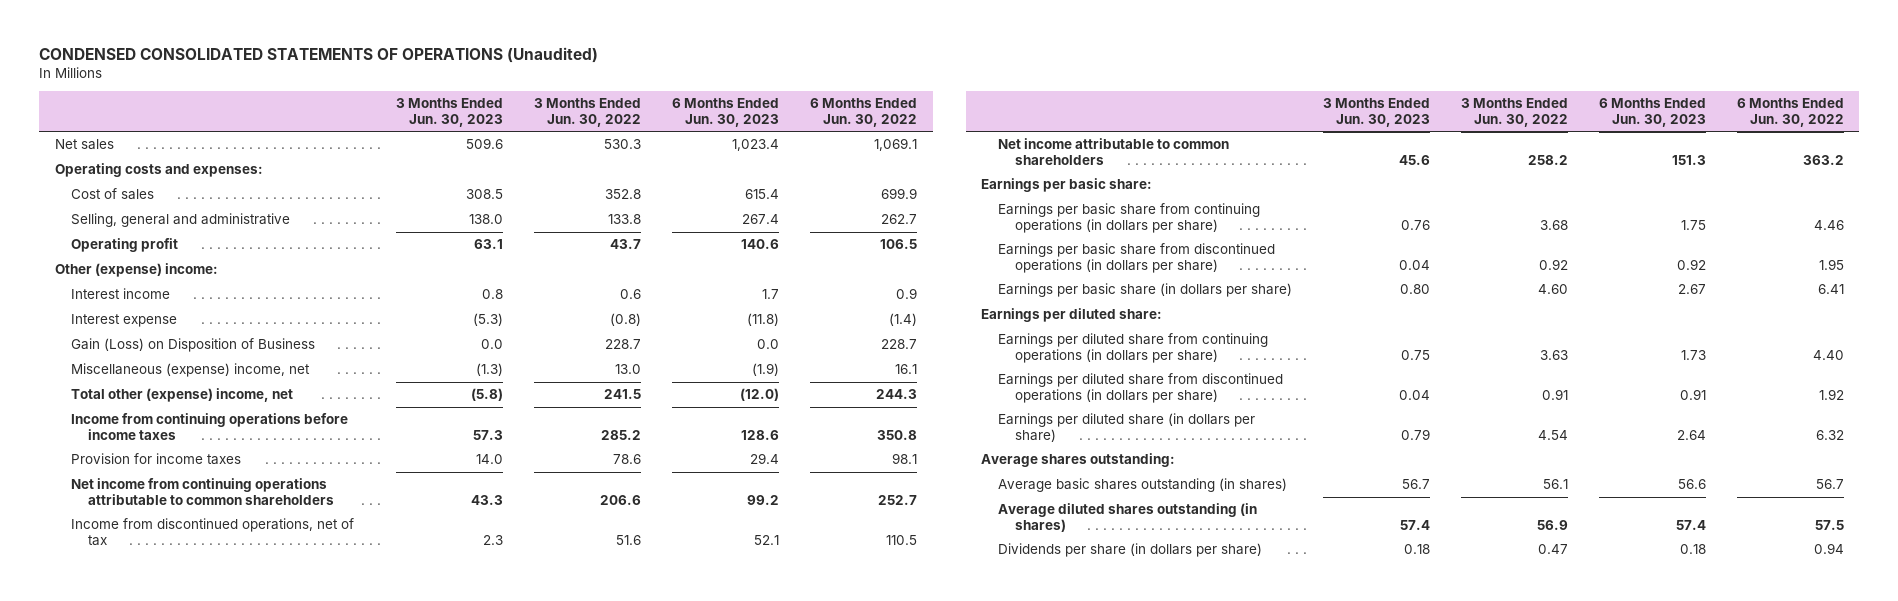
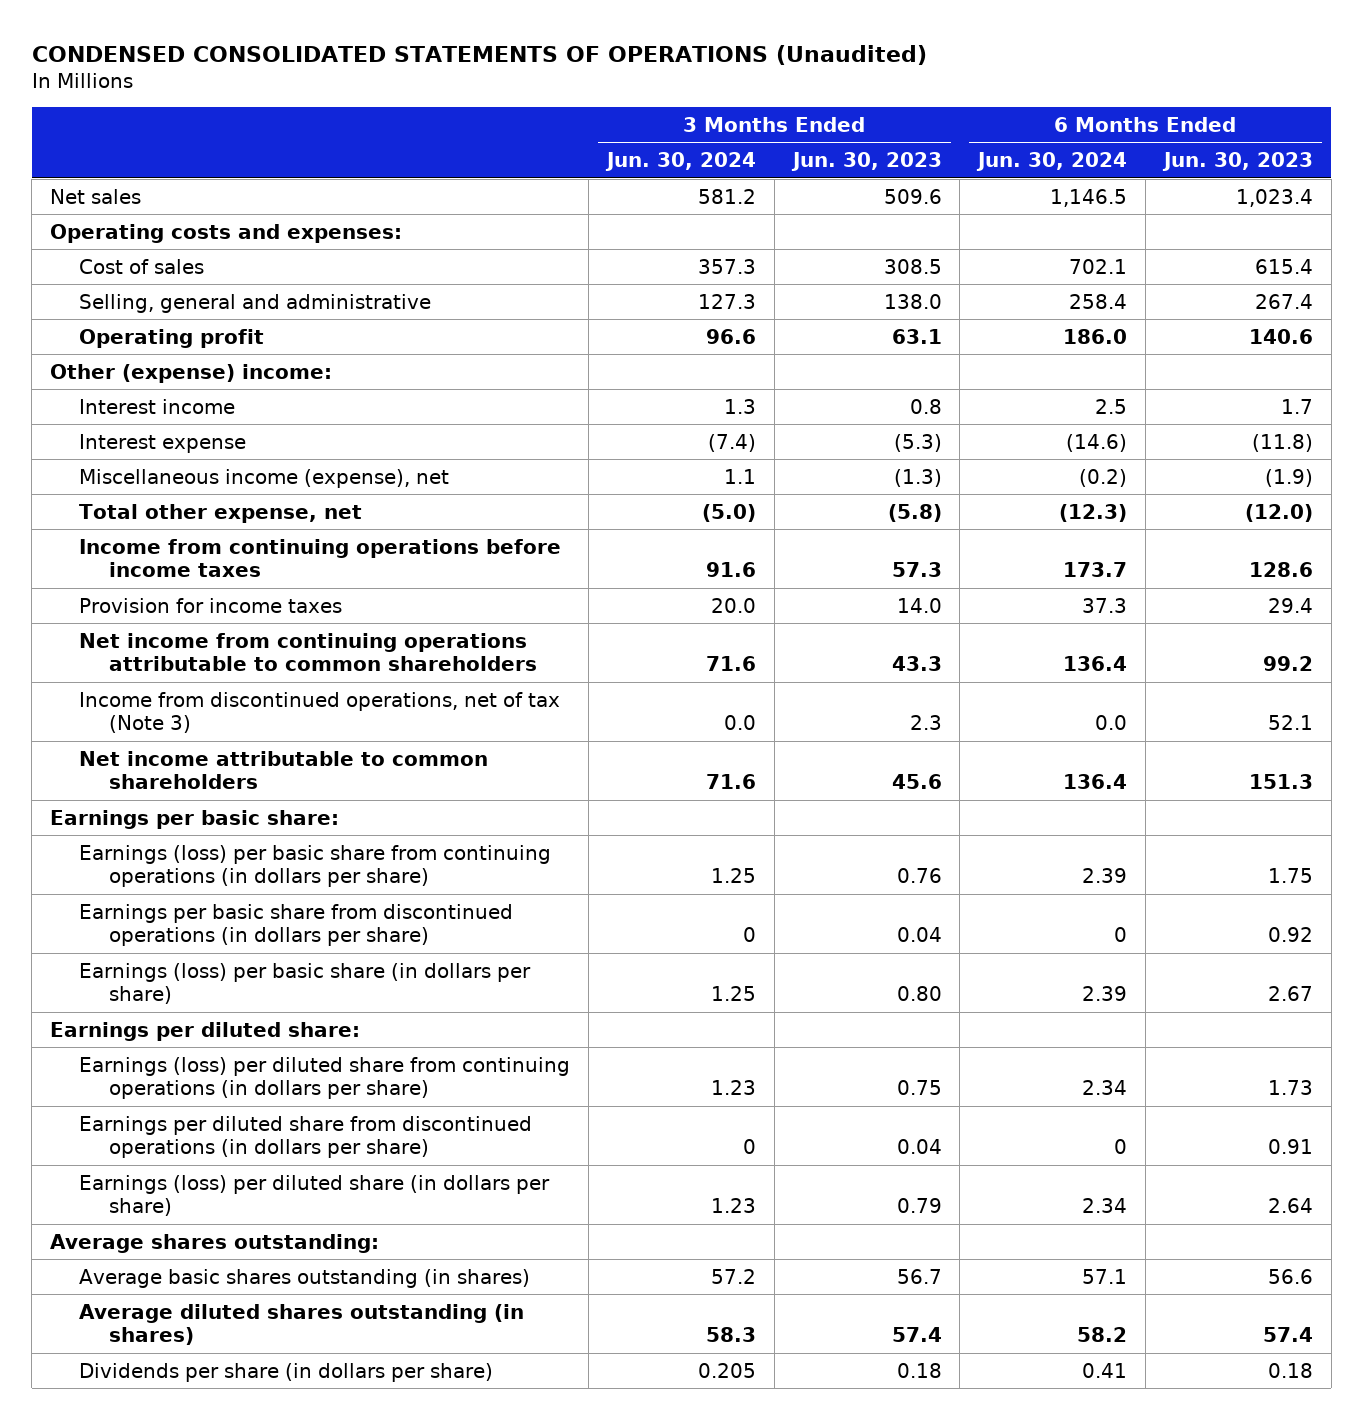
[534,98,642,127] 3 Months Ended Jun. 30, 2022 -> none
[810,98,918,127] 6 Months Ended Jun. 30, 2022 -> none
none -> [604,152,756,172] Jun. 30, 2024
none -> [976,152,1128,172] Jun. 30, 2024
[71,338,316,353] Gain (Loss) on Disposition of Business -> none
[71,363,311,378] Miscellaneous (expense) income, net -> [79,468,450,488] Miscellaneous income (expense), net
[71,388,294,403] Total other (expense) income, net -> [79,503,363,523] Total other expense, net
[71,518,355,546] Income from discontinued operations, net of tax -> [79,691,561,734] Income from discontinued operations, net of tax (Note 3)
[997,203,1260,233] Earnings per basic share from continuing operations (in dollars per share) -> [79,844,552,888] Earnings (loss) per basic share from continuing operations (in dollars per share)
[997,283,1292,298] Earnings per basic share (in dollars per share) -> [79,962,532,1005] Earnings (loss) per basic share (in dollars per share)
[997,333,1268,363] Earnings per diluted share from continuing operations (in dollars per share) -> [79,1056,571,1100] Earnings (loss) per diluted share from continuing operations (in dollars per share)
[997,413,1255,442] Earnings per diluted share (in dollars per share) -> [79,1174,551,1217] Earnings (loss) per diluted share (in dollars per share)

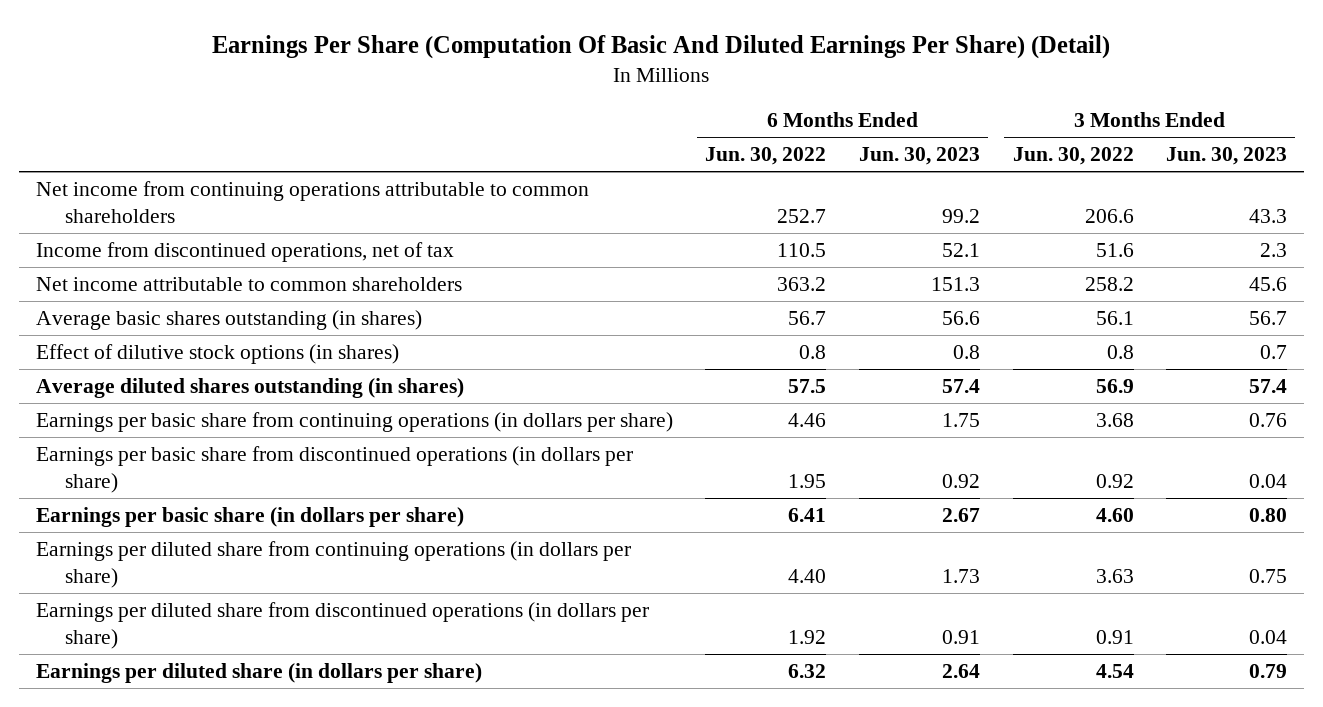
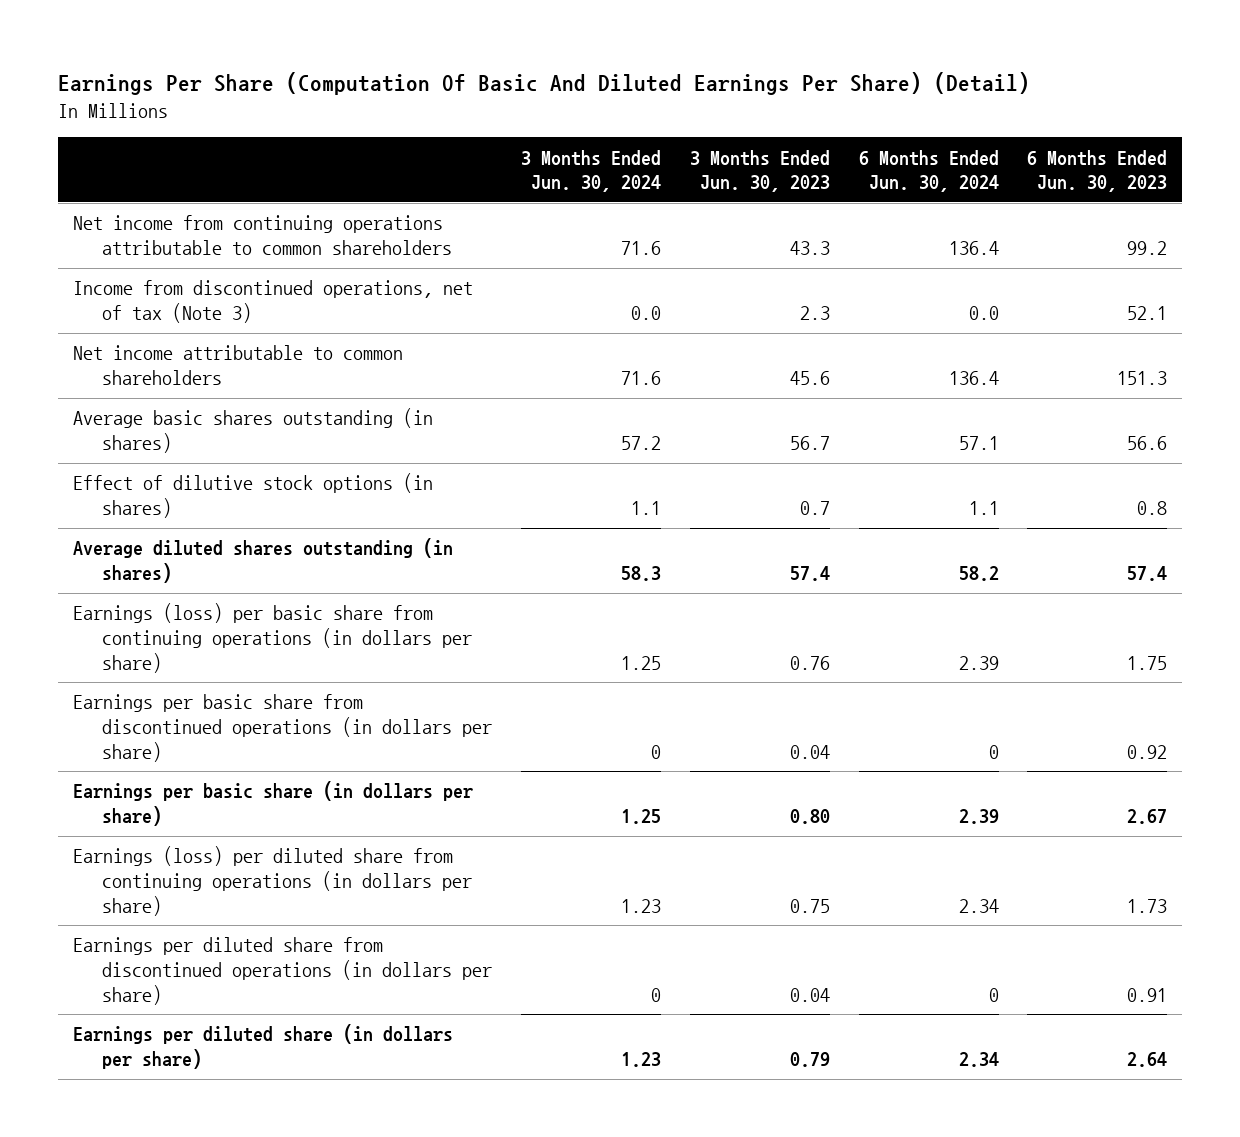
[705,147,827,166] Jun. 30, 2022 -> none
[1012,147,1134,166] Jun. 30, 2022 -> none
none -> [521,149,662,193] 3 Months Ended Jun. 30, 2024
none -> [858,149,999,193] 6 Months Ended Jun. 30, 2024
[35,242,454,263] Income from discontinued operations, net of tax -> [72,280,473,324] Income from discontinued operations, net of tax (Note 3)
[35,412,673,433] Earnings per basic share from continuing operations (in dollars per share) -> [72,603,473,673] Earnings (loss) per basic share from continuing operations (in dollars per share)
[35,541,631,588] Earnings per diluted share from continuing operations (in dollars per share) -> [72,846,473,916] Earnings (loss) per diluted share from continuing operations (in dollars per share)

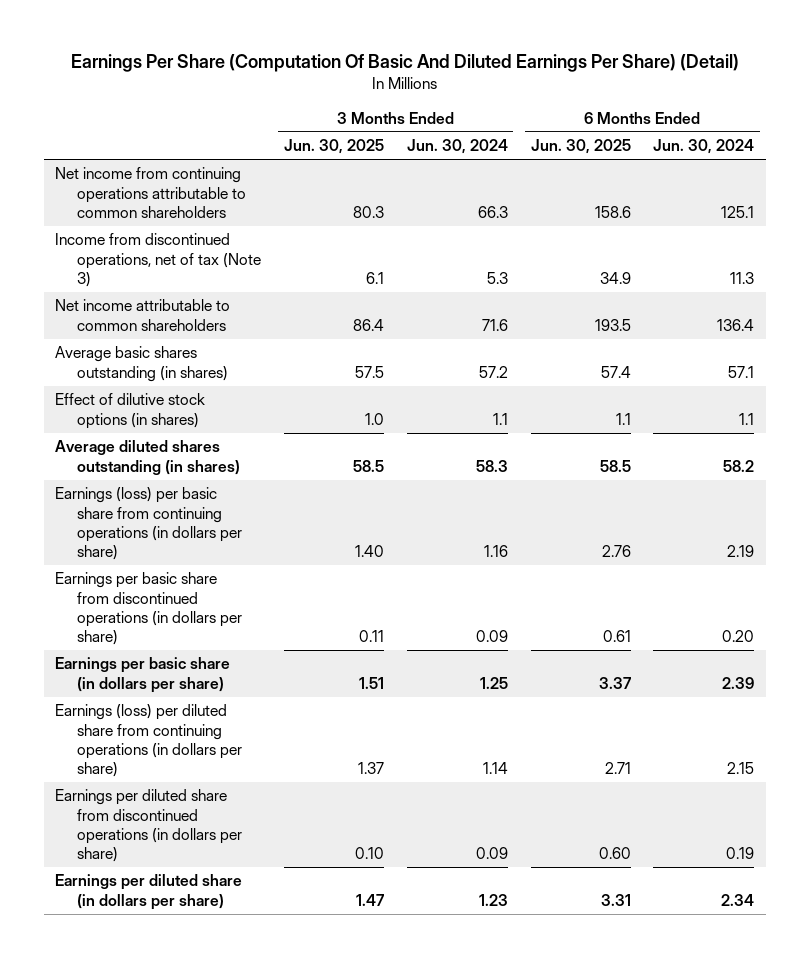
[689,149,830,193] 3 Months Ended Jun. 30, 2023 -> none
[1027,149,1168,193] 6 Months Ended Jun. 30, 2023 -> none
none -> [284,139,385,155] Jun. 30, 2025
none -> [530,139,631,155] Jun. 30, 2025
[621,241,662,256] 71.6 -> [477,205,508,218] 66.3
[948,241,999,256] 136.4 -> [721,205,755,218] 125.1
[631,306,662,321] 0.0 -> [486,271,508,284] 5.3
[968,306,999,321] 0.0 -> [730,271,755,284] 11.3
[621,655,662,670] 1.25 -> [483,544,508,557] 1.16
[958,655,999,670] 2.39 -> [727,544,755,557] 2.19
[651,744,662,759] 0 -> [475,629,508,642] 0.09
[988,744,999,759] 0 -> [722,629,755,642] 0.20
[621,898,662,913] 1.23 -> [482,761,508,774] 1.14
[958,898,999,913] 2.34 -> [727,761,755,774] 2.15
[651,987,662,1002] 0 -> [475,846,508,859] 0.09
[988,987,999,1002] 0 -> [726,846,755,859] 0.19

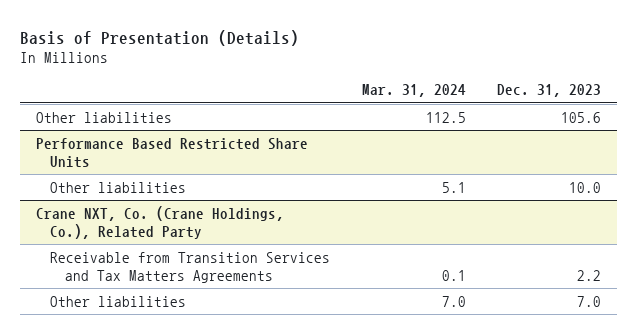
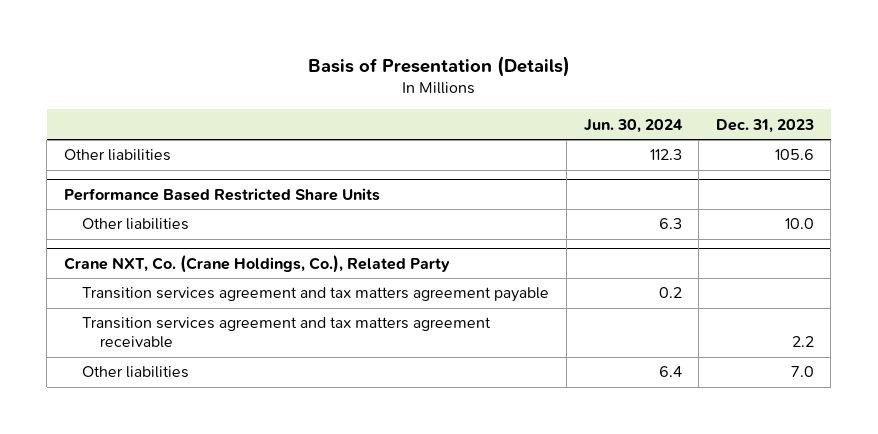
[361,84,466,98] Mar. 31, 2024 -> none
none -> [583,118,683,133] Jun. 30, 2024
none -> [82,287,550,303] Transition services agreement and tax matters agreement payable
[50,251,331,283] Receivable from Transition Services and Tax Matters Agreements -> [82,317,492,349] Transition services agreement and tax matters agreement receivable

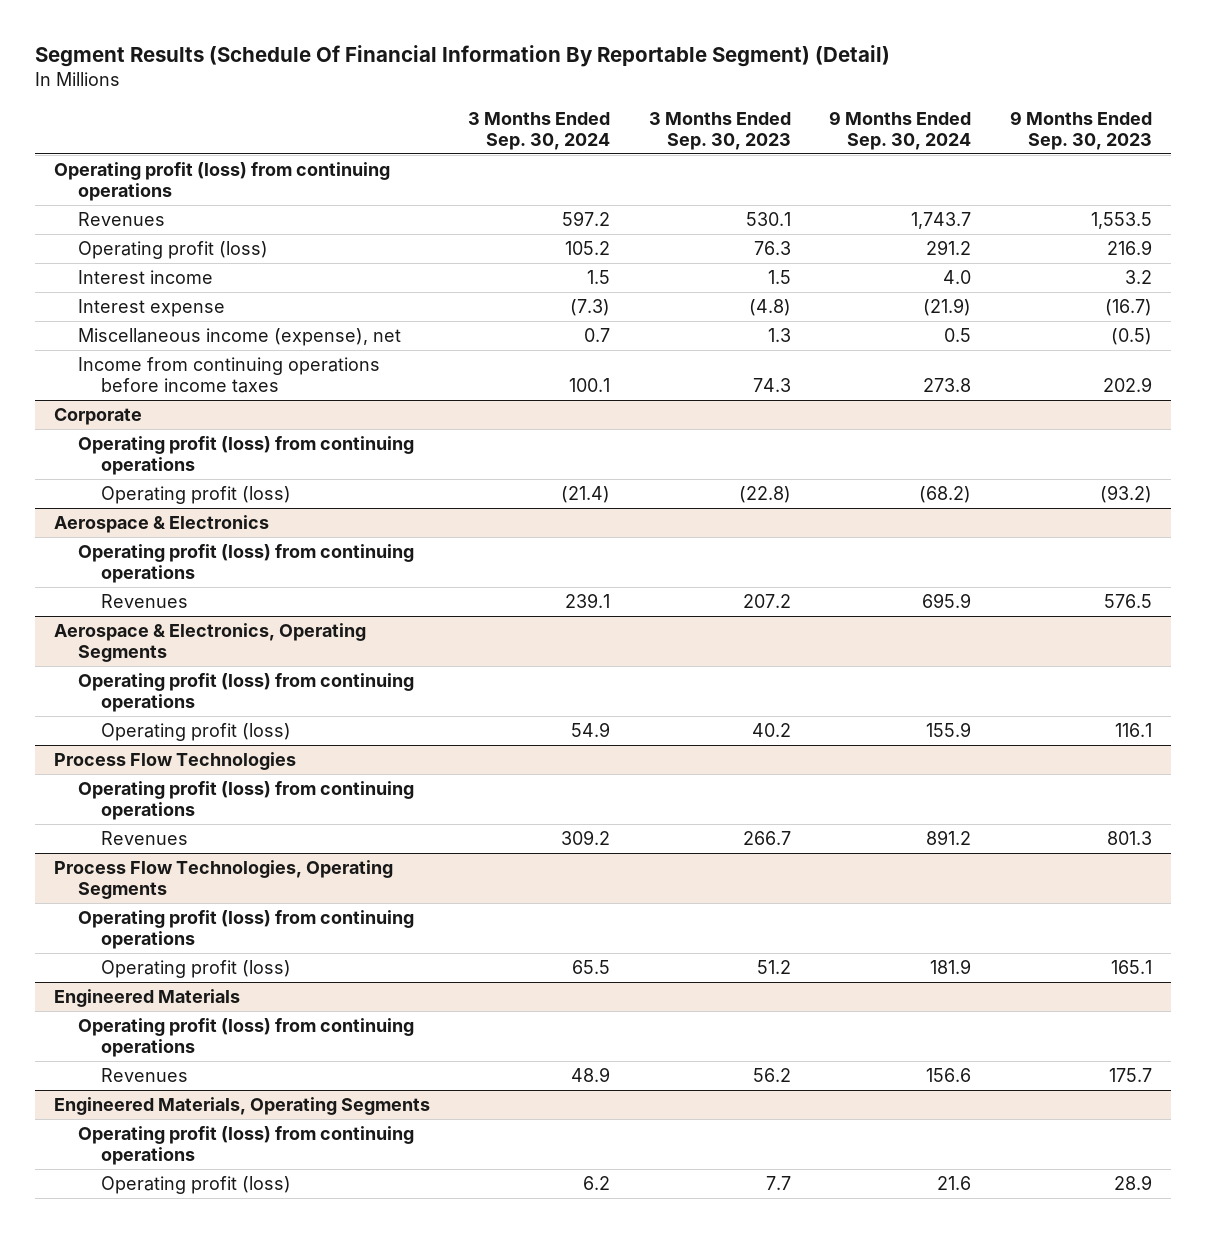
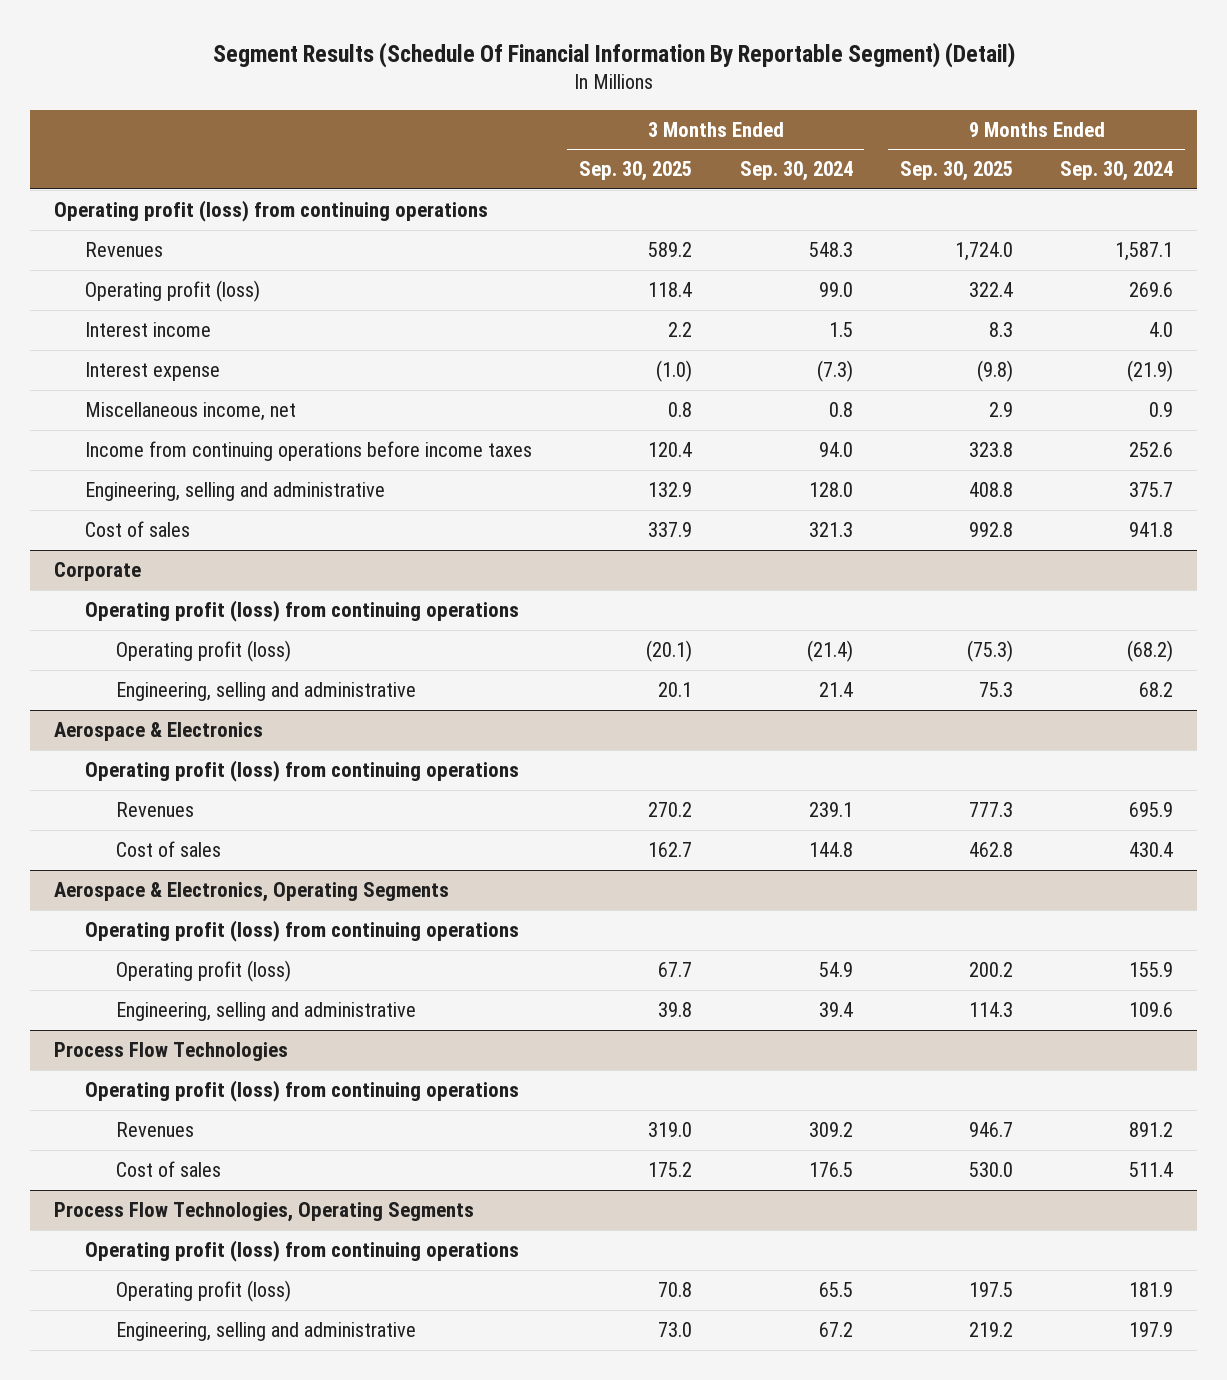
[648,111,791,150] 3 Months Ended Sep. 30, 2023 -> none
[1009,110,1152,150] 9 Months Ended Sep. 30, 2023 -> none
none -> [579,161,693,182] Sep. 30, 2025
none -> [899,161,1013,182] Sep. 30, 2025
[562,210,611,226] 597.2 -> [808,242,853,258] 548.3
[911,211,972,229] 1,743.7 -> [1115,242,1174,262] 1,587.1
[565,240,611,255] 105.2 -> [818,282,853,298] 99.0
[926,239,972,255] 291.2 -> [1129,282,1174,298] 269.6
[77,327,401,346] Miscellaneous income (expense), net -> [84,402,296,422] Miscellaneous income, net
[584,327,611,342] 0.7 -> [828,402,853,418] 0.8
[944,327,972,342] 0.5 -> [1149,402,1174,418] 0.9
[569,377,611,392] 100.1 -> [818,442,853,458] 94.0
[923,377,972,392] 273.8 -> [1129,442,1174,458] 252.6
none -> [84,482,385,502] Engineering, selling and administrative
none -> [84,521,190,538] Cost of sales
none -> [116,682,417,702] Engineering, selling and administrative
none -> [116,841,222,858] Cost of sales
none -> [116,1002,417,1022] Engineering, selling and administrative
none -> [116,1161,222,1178] Cost of sales
[53,988,240,1007] Engineered Materials -> none
[77,1017,414,1057] Operating profit (loss) from continuing operations -> none
[101,1067,189,1082] Revenues -> none
[53,1096,430,1115] Engineered Materials, Operating Segments -> none
[77,1125,414,1165] Operating profit (loss) from continuing operations -> none
[101,1175,292,1194] Operating profit (loss) -> none
none -> [116,1322,417,1342] Engineering, selling and administrative

